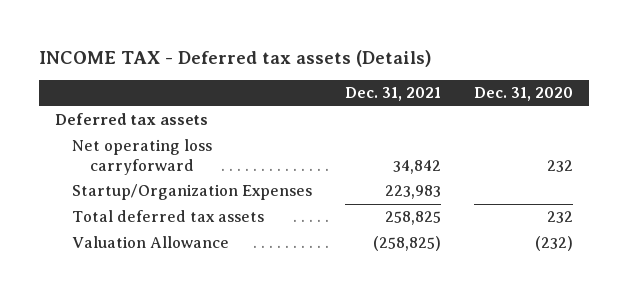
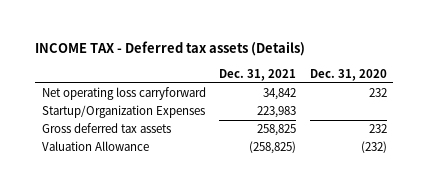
[55,113,209,126] Deferred tax assets -> none
[72,210,265,223] Total deferred tax assets -> [42,123,172,134] Gross deferred tax assets

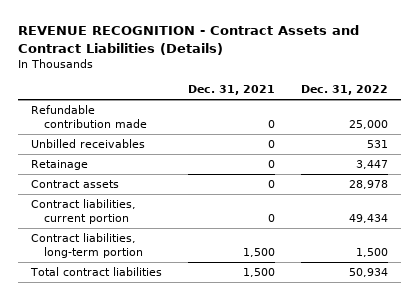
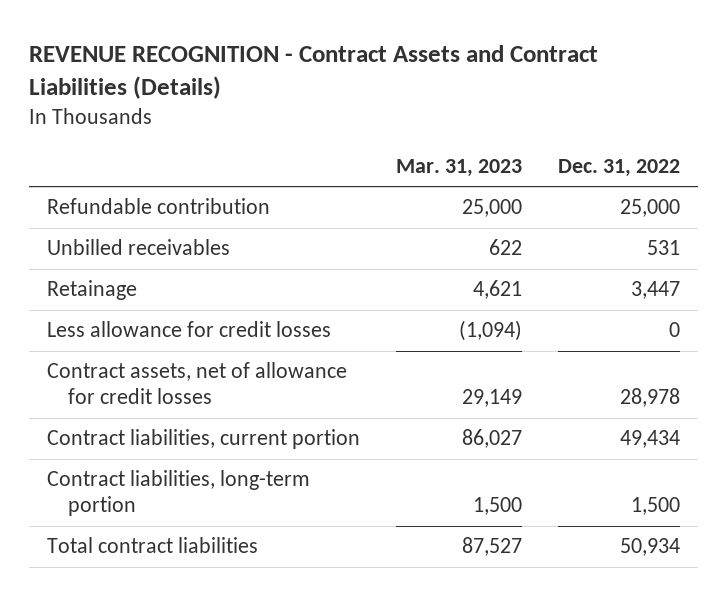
[188,85,276,96] Dec. 31, 2021 -> none
none -> [395,158,522,177] Mar. 31, 2023
[31,105,147,129] Refundable contribution made -> [46,198,270,215] Refundable contribution
none -> [46,321,331,338] Less allowance for credit losses
[31,180,120,189] Contract assets -> [46,362,347,405] Contract assets, net of allowance for credit losses

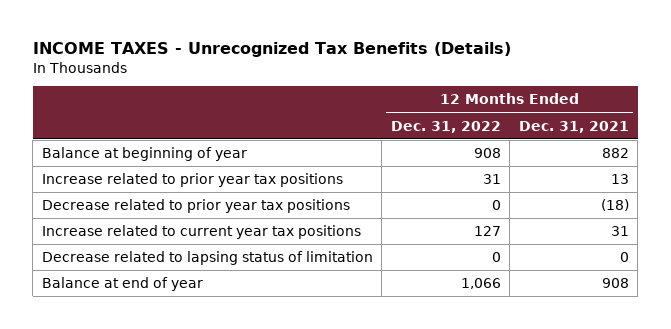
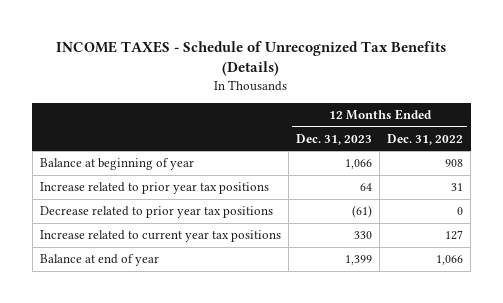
[32,42,511,58] INCOME TAXES - Unrecognized Tax Benefits (Details) -> [56,41,447,77] INCOME TAXES - Schedule of Unrecognized Tax Benefits (Details)
[518,120,629,133] Dec. 31, 2021 -> none
none -> [295,133,372,145] Dec. 31, 2023
[41,251,373,266] Decrease related to lapsing status of limitation -> none

